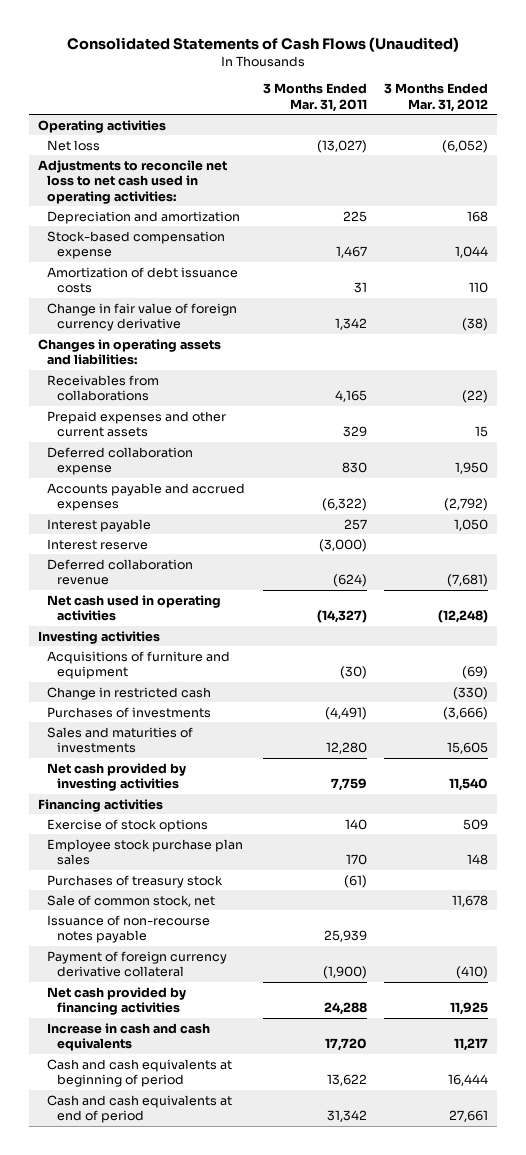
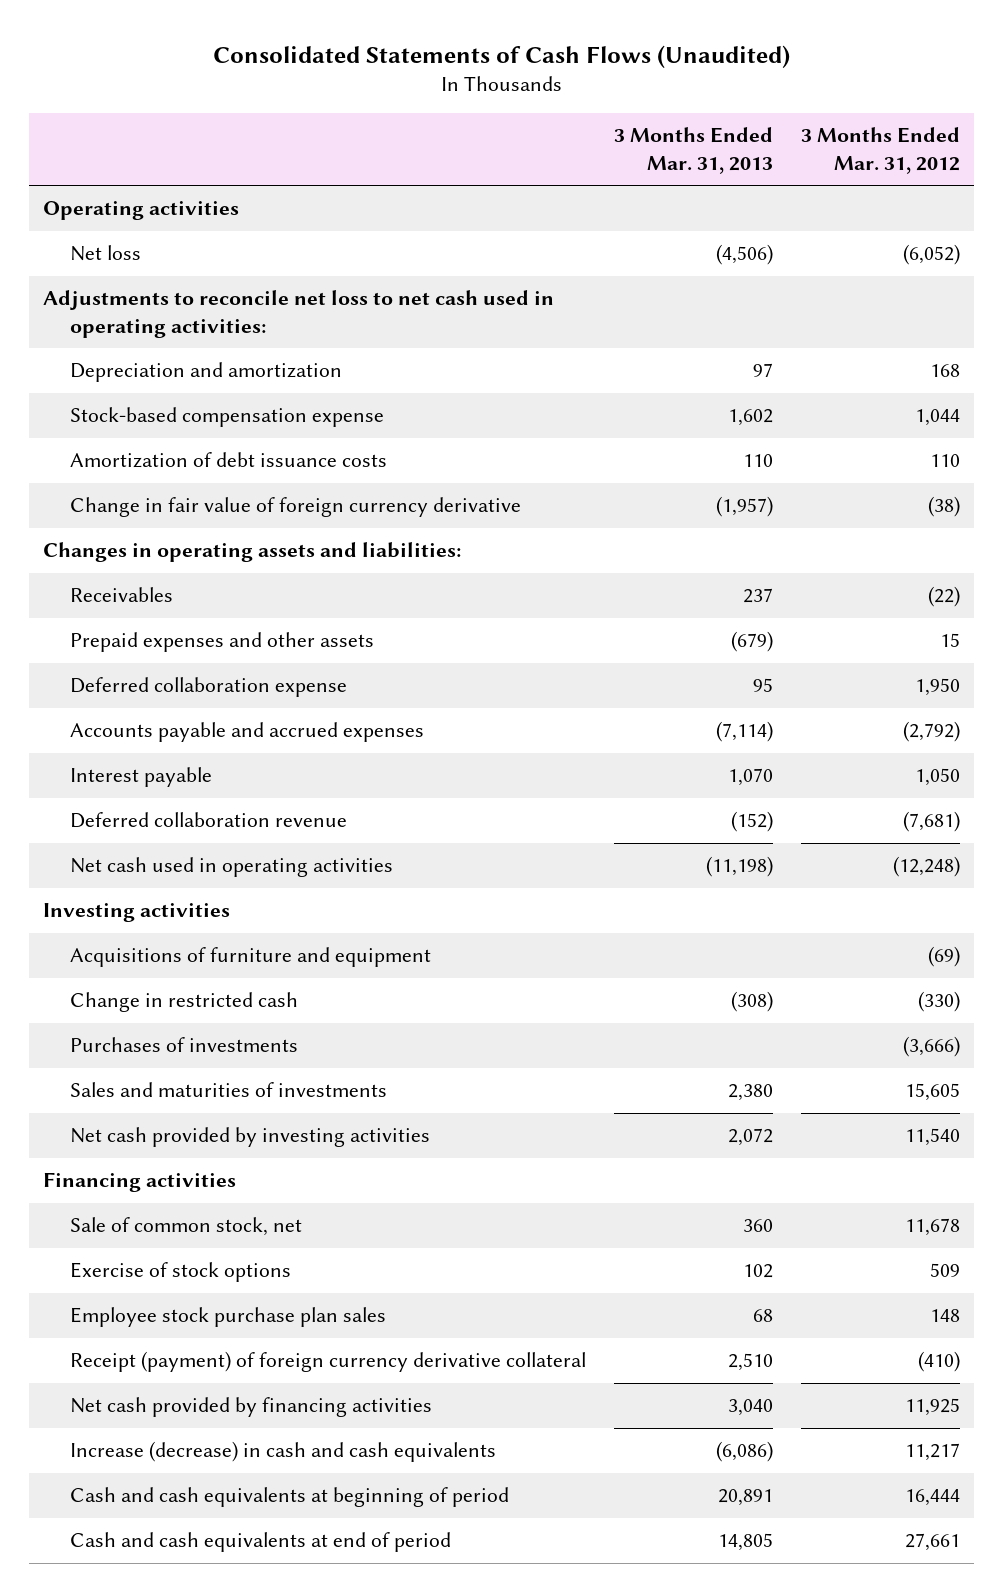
[262,82,367,112] 3 Months Ended Mar. 31, 2011 -> none
none -> [613,127,773,175] 3 Months Ended Mar. 31, 2013
[47,374,160,402] Receivables from collaborations -> [69,587,173,603] Receivables
[47,410,227,438] Prepaid expenses and other current assets -> [69,632,374,653] Prepaid expenses and other assets
[47,538,149,550] Interest reserve -> none
[47,894,216,907] Sale of common stock, net -> [69,1217,302,1237] Sale of common stock, net
[47,874,224,888] Purchases of treasury stock -> none
[47,914,211,944] Issuance of non-recourse notes payable -> none
[47,950,228,978] Payment of foreign currency derivative collateral -> [69,1351,586,1373] Receipt (payment) of foreign currency derivative collateral
[47,1022,211,1052] Increase in cash and cash equivalents -> [69,1441,496,1463] Increase (decrease) in cash and cash equivalents

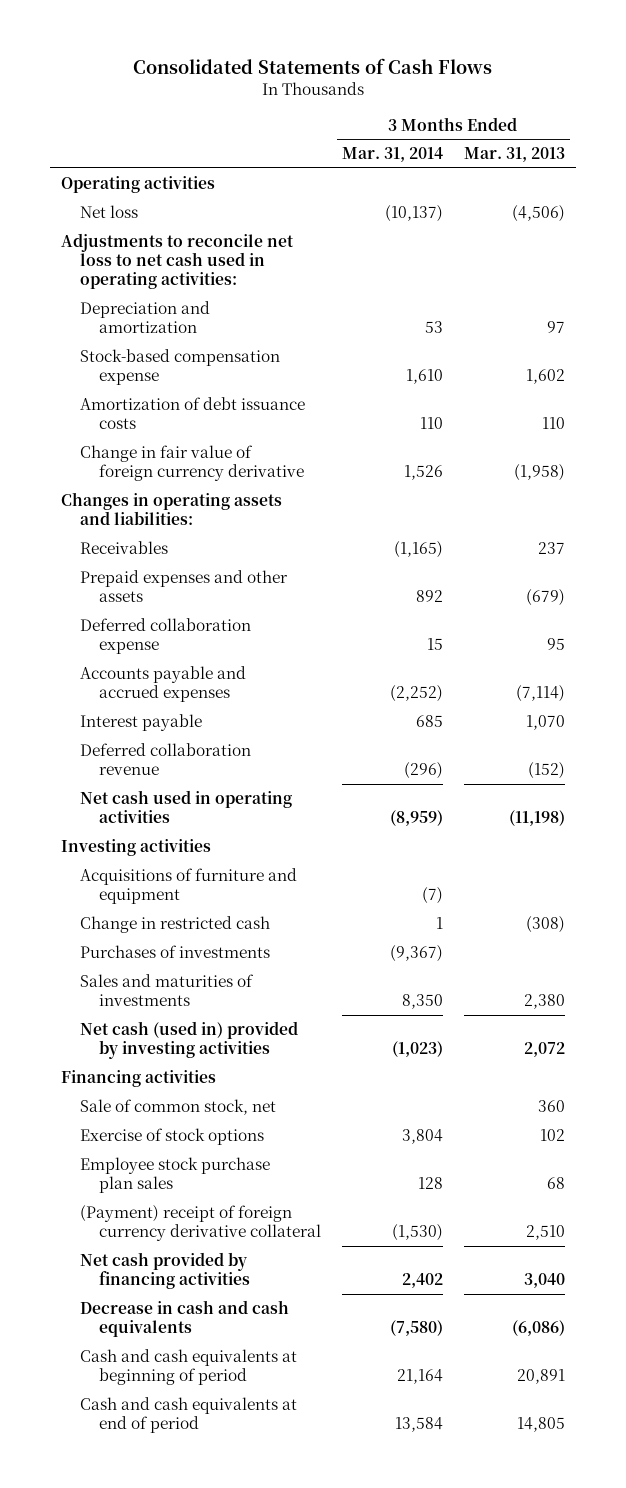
[212,44,790,68] Consolidated Statements of Cash Flows (Unaudited) -> [132,58,492,75] Consolidated Statements of Cash Flows
[800,127,960,175] 3 Months Ended Mar. 31, 2012 -> none
none -> [341,147,443,163] Mar. 31, 2014
[715,496,773,518] (1,957) -> [514,464,566,482] (1,958)
[69,1127,430,1148] Net cash provided by investing activities -> [79,1020,298,1060] Net cash (used in) provided by investing activities
[69,1351,586,1373] Receipt (payment) of foreign currency derivative collateral -> [79,1204,321,1242] (Payment) receipt of foreign currency derivative collateral
[69,1441,496,1463] Increase (decrease) in cash and cash equivalents -> [79,1299,289,1338] Decrease in cash and cash equivalents

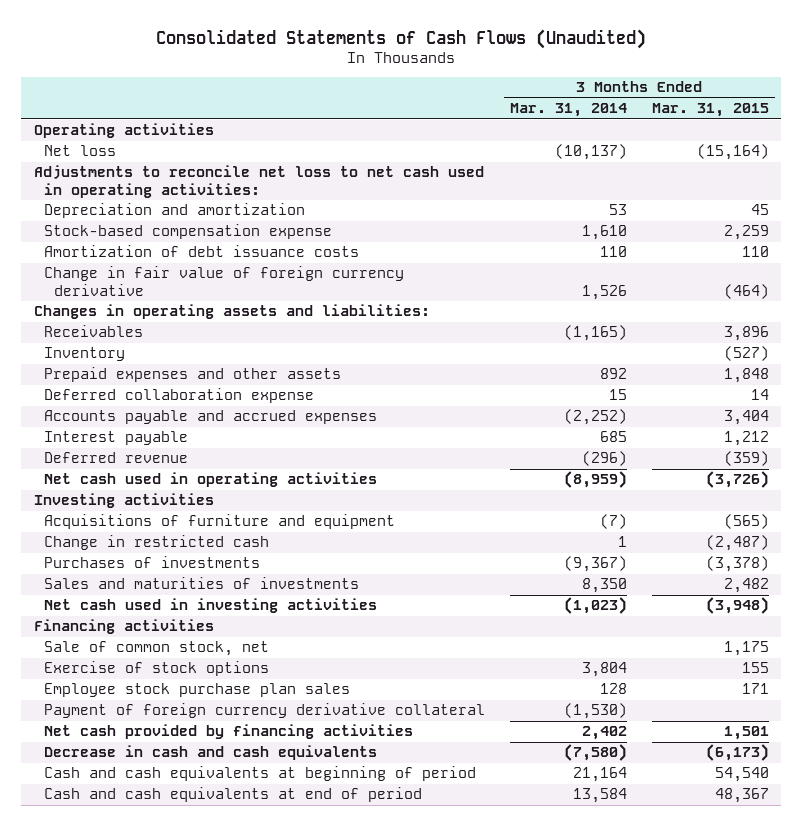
[132,58,492,75] Consolidated Statements of Cash Flows -> [156,28,647,49] Consolidated Statements of Cash Flows (Unaudited)
[464,147,566,163] Mar. 31, 2013 -> none
none -> [651,103,769,118] Mar. 31, 2015
none -> [43,347,125,362] Inventory
[79,742,251,776] Deferred collaboration revenue -> [43,452,188,464] Deferred revenue
[79,1020,298,1060] Net cash (used in) provided by investing activities -> [43,598,377,614] Net cash used in investing activities
[79,1204,321,1242] (Payment) receipt of foreign currency derivative collateral -> [43,703,485,719] Payment of foreign currency derivative collateral

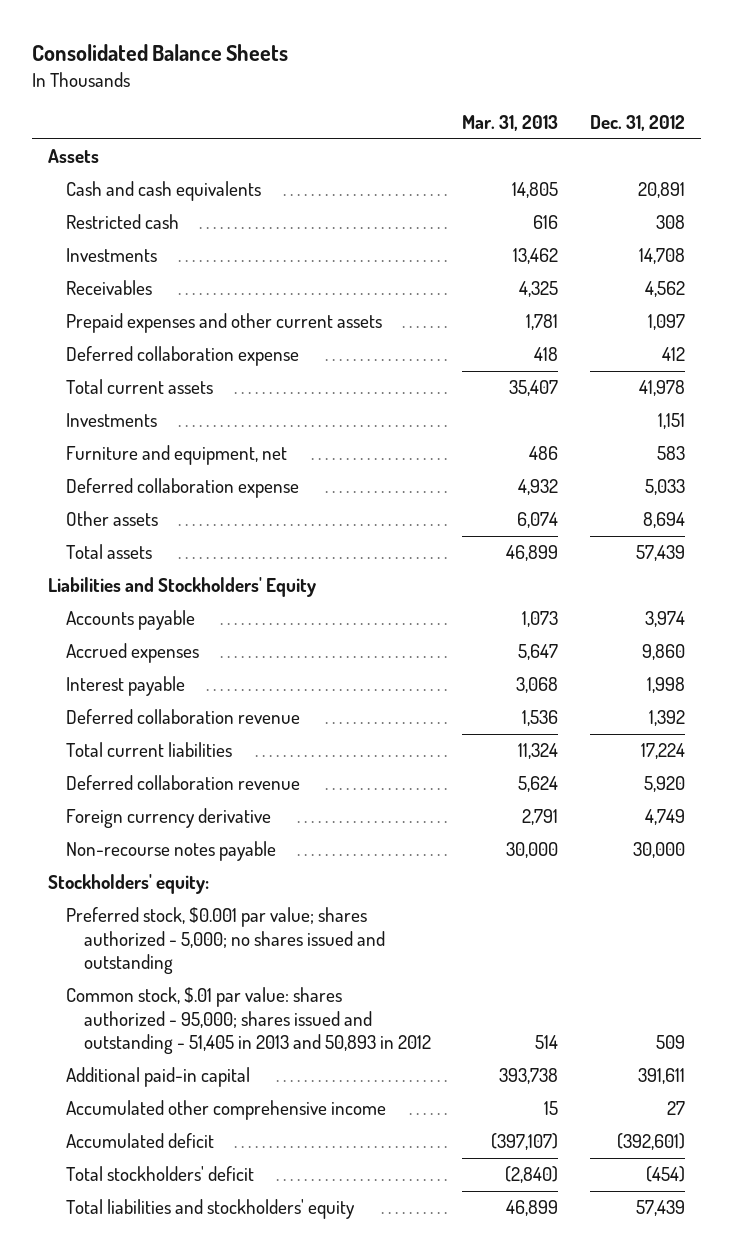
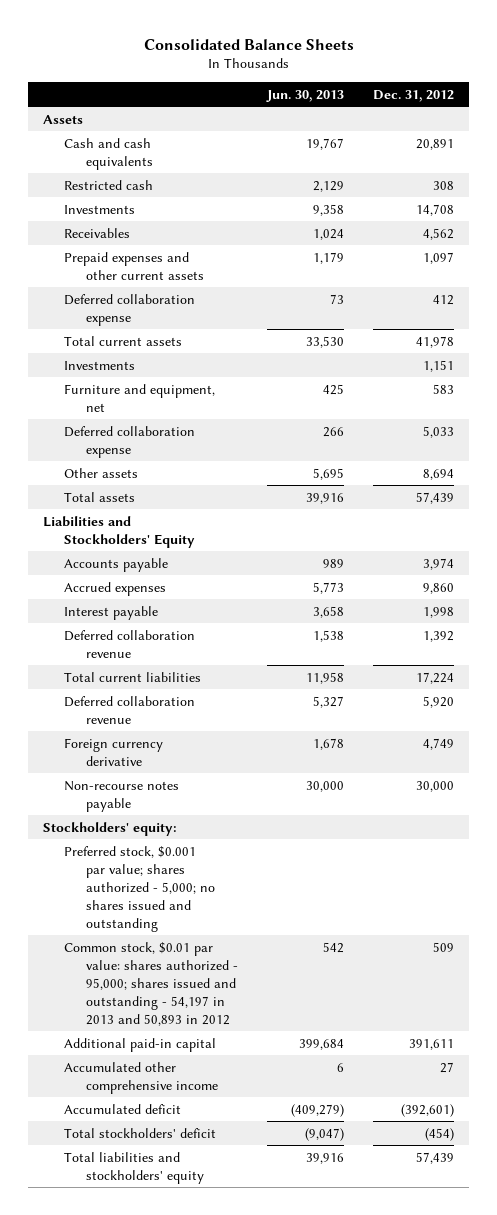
[462,115,559,132] Mar. 31, 2013 -> none
none -> [266,89,345,102] Jun. 30, 2013
[65,987,431,1055] Common stock, $.01 par value: shares authorized - 95,000; shares issued and outstanding - 51,405 in 2013 and 50,893 in 2012 -> [64,941,238,1026] Common stock, $0.01 par value: shares authorized - 95,000; shares issued and outstanding - 54,197 in 2013 and 50,893 in 2012

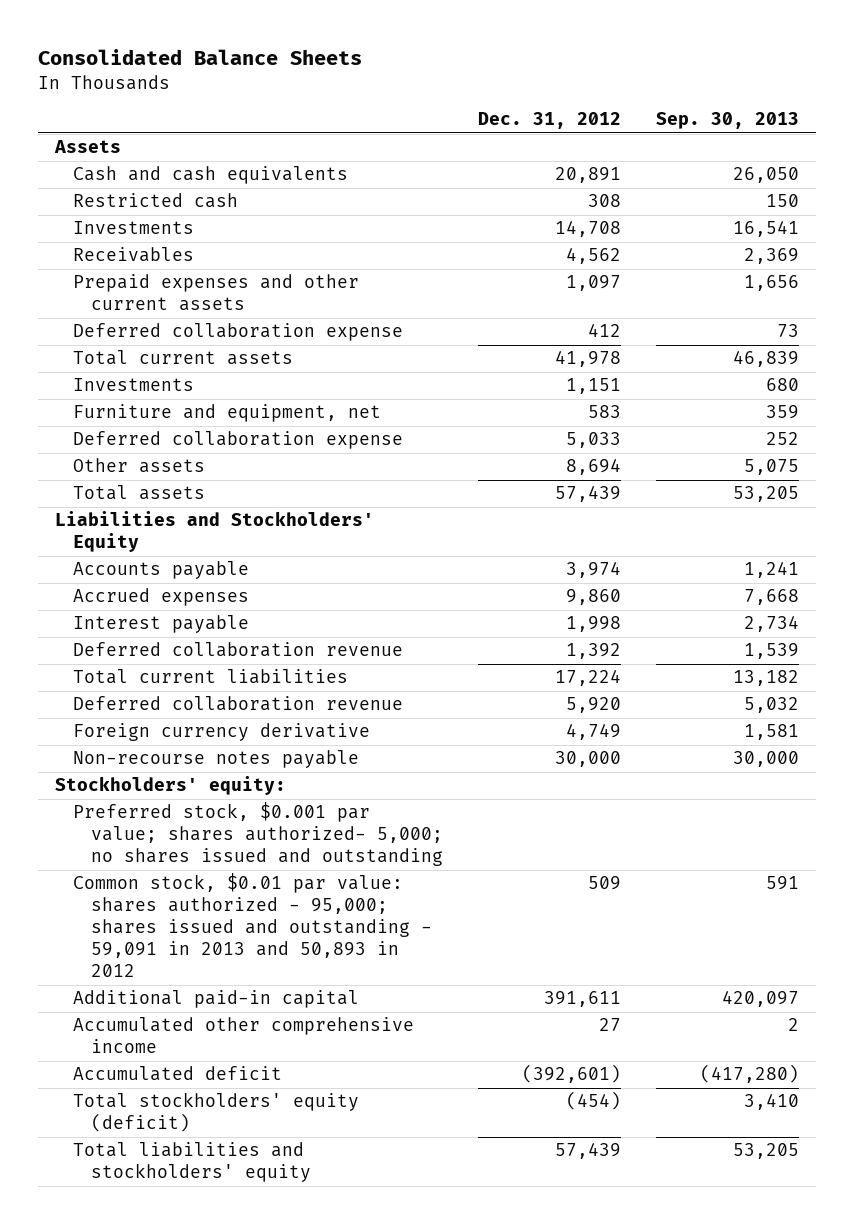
[266,89,345,102] Jun. 30, 2013 -> none
none -> [655,112,799,130] Sep. 30, 2013
[64,845,215,932] Preferred stock, $0.001 par value; shares authorized - 5,000; no shares issued and outstanding -> [73,802,444,867] Preferred stock, $0.001 par value; shares authorized- 5,000; no shares issued and outstanding
[64,941,238,1026] Common stock, $0.01 par value: shares authorized - 95,000; shares issued and outstanding - 54,197 in 2013 and 50,893 in 2012 -> [73,873,433,978] Common stock, $0.01 par value: shares authorized - 95,000; shares issued and outstanding - 59,091 in 2013 and 50,893 in 2012
[64,1127,217,1138] Total stockholders' deficit -> [73,1092,360,1133] Total stockholders' equity (deficit)

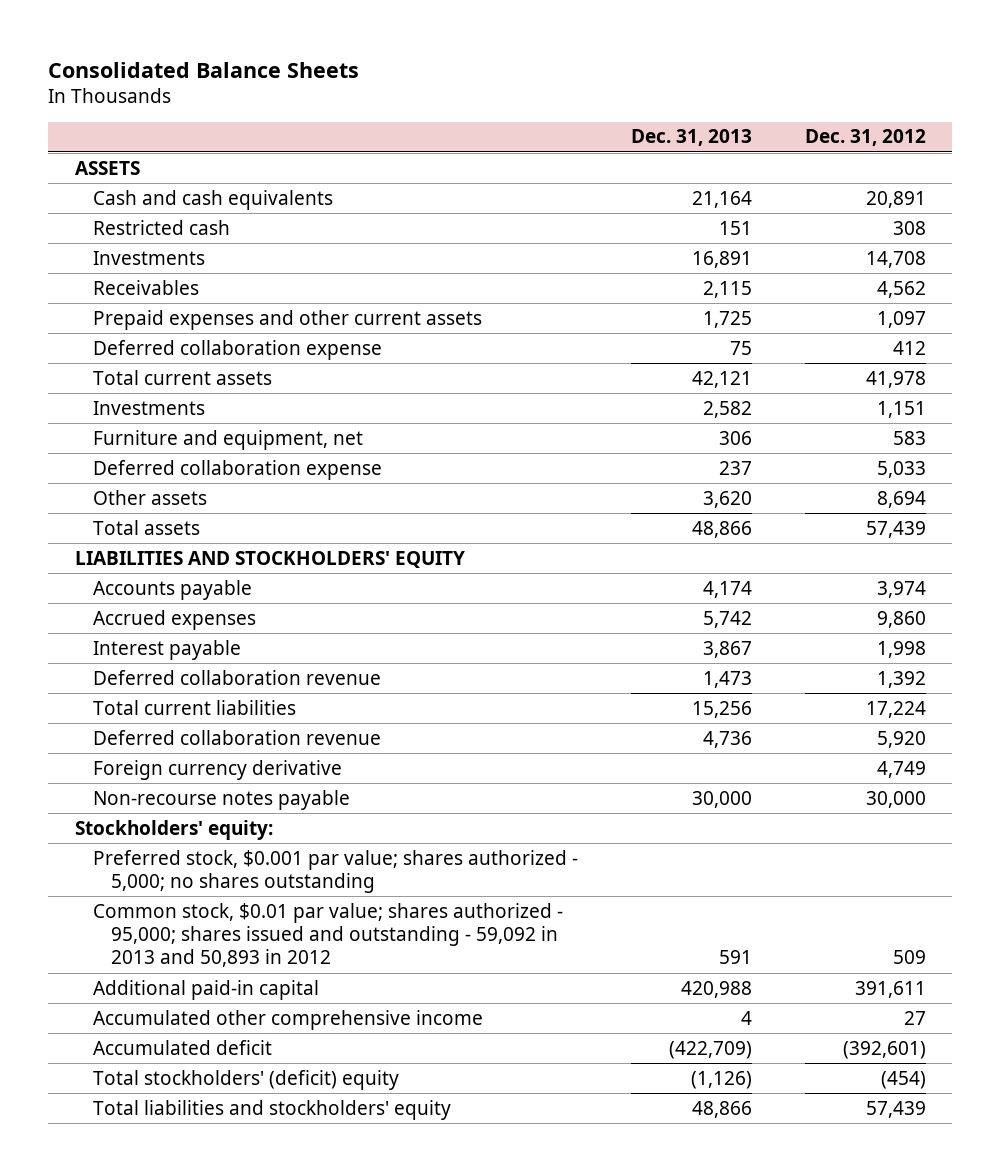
[655,112,799,130] Sep. 30, 2013 -> none
none -> [630,129,752,147] Dec. 31, 2013
[54,140,122,154] Assets -> [74,160,140,175] ASSETS
[55,511,375,553] Liabilities and Stockholders' Equity -> [74,550,465,568] LIABILITIES AND STOCKHOLDERS' EQUITY
[73,802,444,867] Preferred stock, $0.001 par value; shares authorized- 5,000; no shares issued and outstanding -> [93,849,579,894] Preferred stock, $0.001 par value; shares authorized - 5,000; no shares outstanding
[73,873,433,978] Common stock, $0.01 par value: shares authorized - 95,000; shares issued and outstanding - 59,091 in 2013 and 50,893 in 2012 -> [93,902,564,968] Common stock, $0.01 par value; shares authorized - 95,000; shares issued and outstanding - 59,092 in 2013 and 50,893 in 2012
[73,1092,360,1133] Total stockholders' equity (deficit) -> [93,1069,400,1090] Total stockholders' (deficit) equity

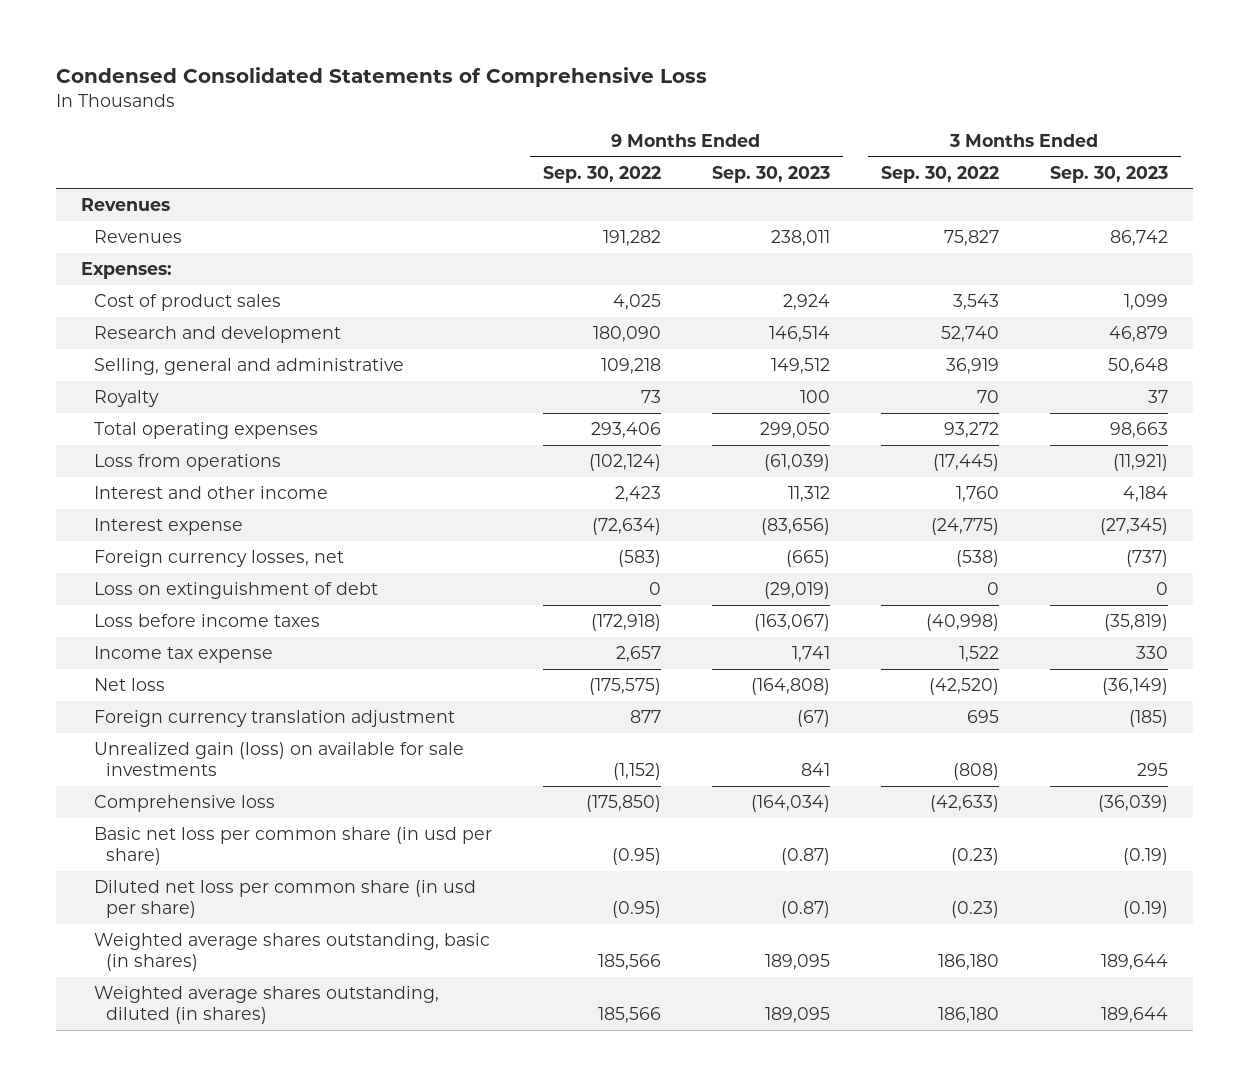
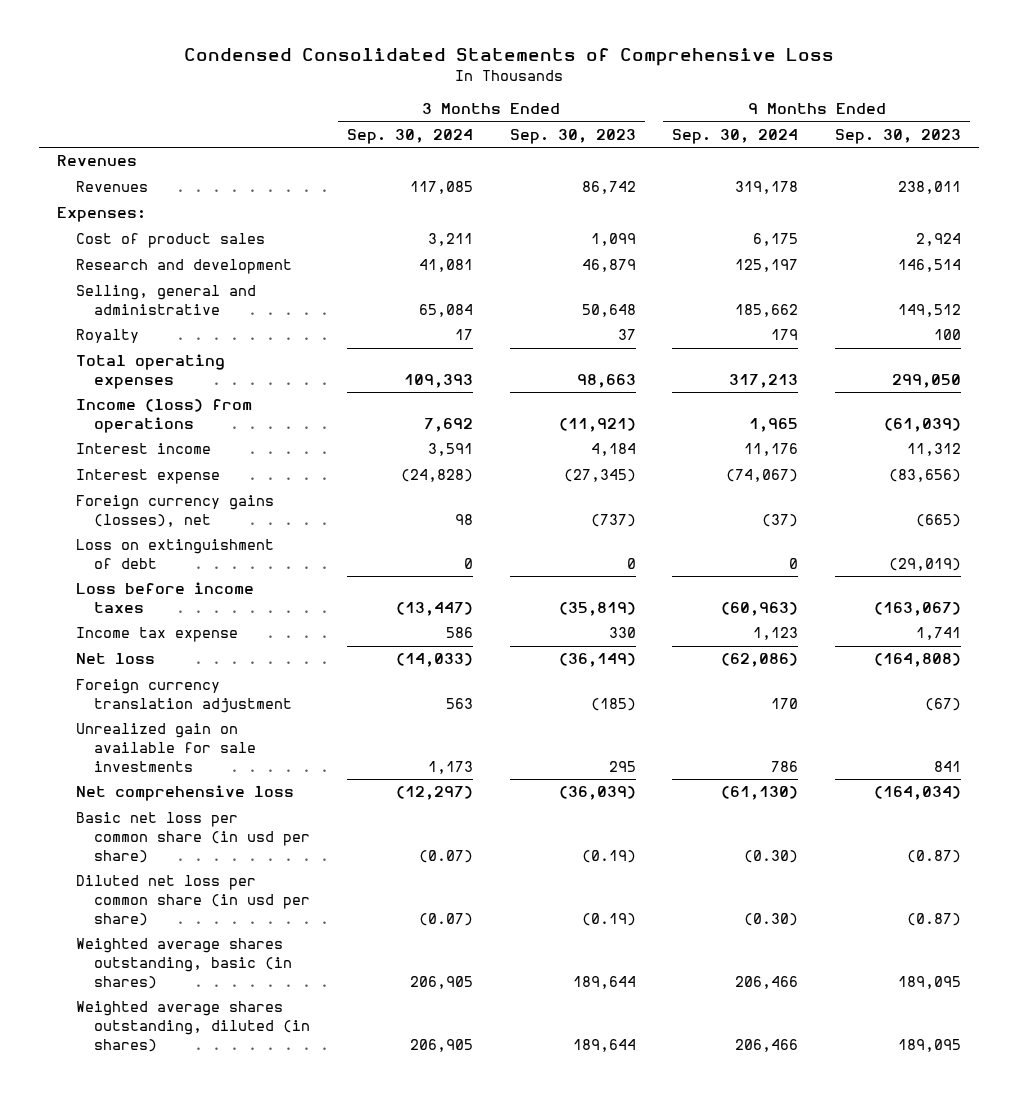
[542,165,661,183] Sep. 30, 2022 -> none
[880,165,999,183] Sep. 30, 2022 -> none
none -> [347,129,474,145] Sep. 30, 2024
none -> [672,129,799,145] Sep. 30, 2024
[93,454,281,472] Loss from operations -> [75,399,252,433] Income (loss) from operations
[93,486,328,500] Interest and other income -> [75,443,211,455] Interest income
[93,550,344,568] Foreign currency losses, net -> [75,495,274,527] Foreign currency gains (losses), net
[93,742,464,777] Unrealized gain (loss) on available for sale investments -> [75,723,257,772] Unrealized gain on available for sale investments
[93,795,275,813] Comprehensive loss -> [75,785,294,802] Net comprehensive loss

